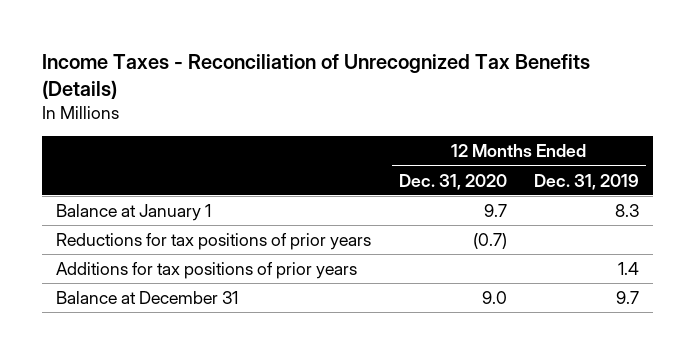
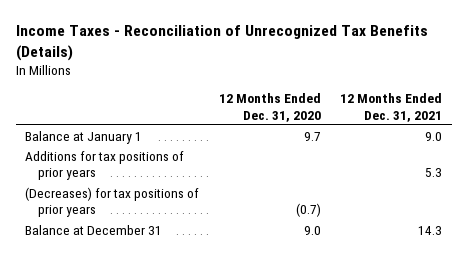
[534,173,640,190] Dec. 31, 2019 -> none
none -> [340,93,443,122] 12 Months Ended Dec. 31, 2021
[55,232,371,250] Reductions for tax positions of prior years -> none
none -> [25,186,200,218] (Decreases) for tax positions of prior years

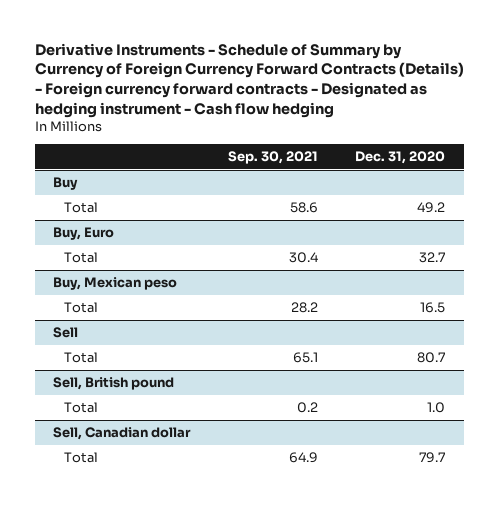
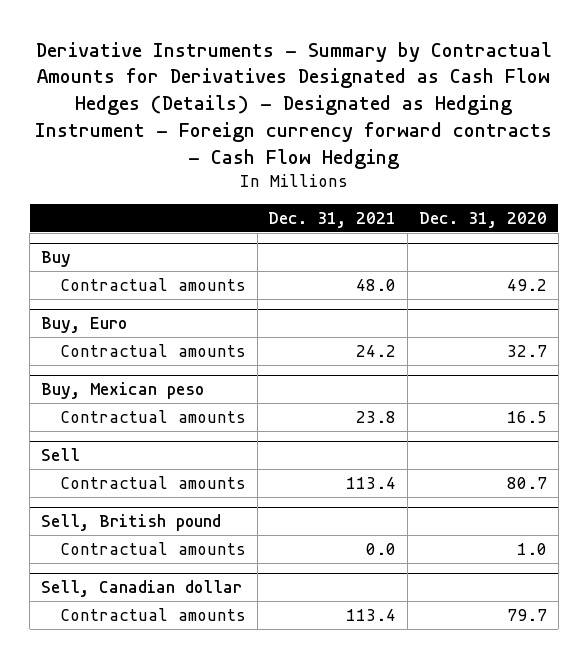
[34,42,464,119] Derivative Instruments - Schedule of Summary by Currency of Foreign Currency Forward Contracts (Details) - Foreign currency forward contracts - Designated as hedging instrument - Cash flow hedging -> [34,41,552,169] Derivative Instruments - Summary by Contractual Amounts for Derivatives Designated as Cash Flow Hedges (Details) - Designated as Hedging Instrument - Foreign currency forward contracts - Cash Flow Hedging
[227,151,318,165] Sep. 30, 2021 -> none
none -> [268,212,397,229] Dec. 31, 2021
[63,201,98,213] Total -> [59,277,246,291] Contractual amounts
[63,251,98,263] Total -> [59,343,246,357] Contractual amounts
[63,301,98,313] Total -> [59,409,246,423] Contractual amounts
[63,351,98,363] Total -> [59,475,246,489] Contractual amounts
[63,401,98,413] Total -> [59,541,246,555] Contractual amounts
[63,451,98,463] Total -> [59,607,246,621] Contractual amounts

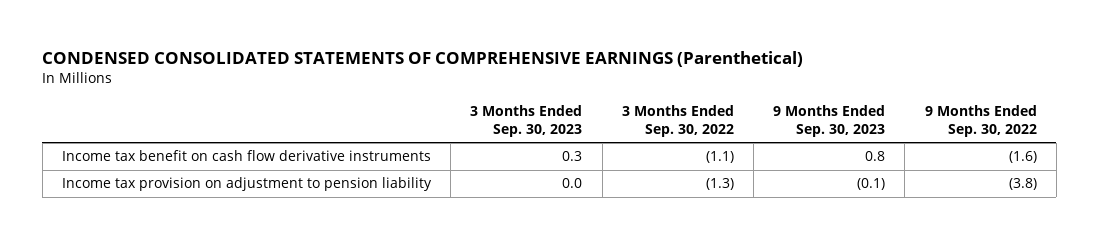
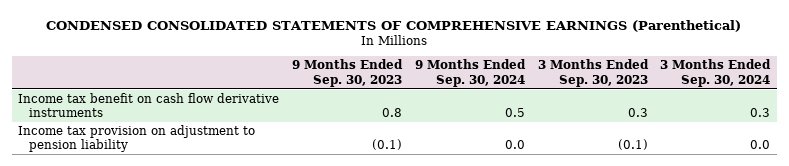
[621,104,734,138] 3 Months Ended Sep. 30, 2022 -> none
[924,104,1037,138] 9 Months Ended Sep. 30, 2022 -> none
none -> [414,59,526,87] 9 Months Ended Sep. 30, 2024
none -> [660,59,772,87] 3 Months Ended Sep. 30, 2024
[562,178,583,189] 0.0 -> [617,139,648,151] (0.1)

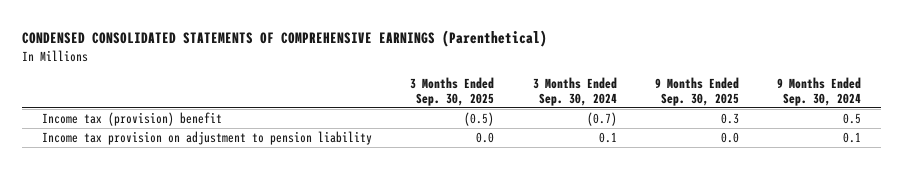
[292,59,404,87] 9 Months Ended Sep. 30, 2023 -> none
[537,59,649,87] 3 Months Ended Sep. 30, 2023 -> none
none -> [410,76,495,106] 3 Months Ended Sep. 30, 2025
none -> [654,76,739,106] 9 Months Ended Sep. 30, 2025
[18,93,280,118] Income tax benefit on cash flow derivative instruments -> [41,111,222,126] Income tax (provision) benefit
[750,108,771,118] 0.3 -> [586,111,617,126] (0.7)
[504,140,525,150] 0.0 -> [843,131,862,143] 0.1
[750,140,771,150] 0.0 -> [598,131,617,143] 0.1

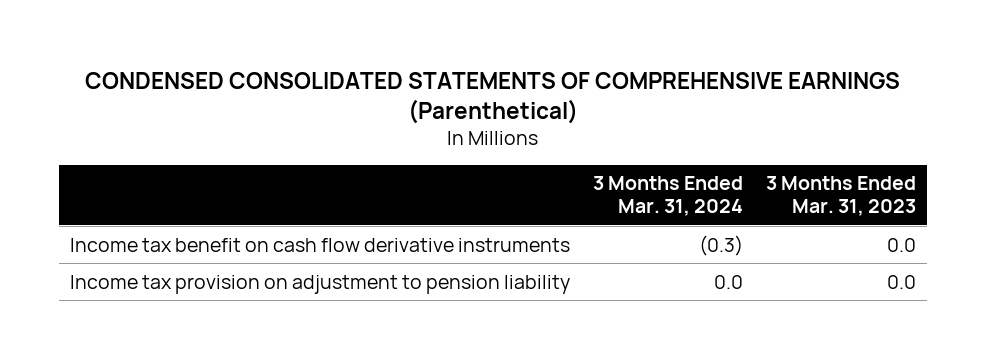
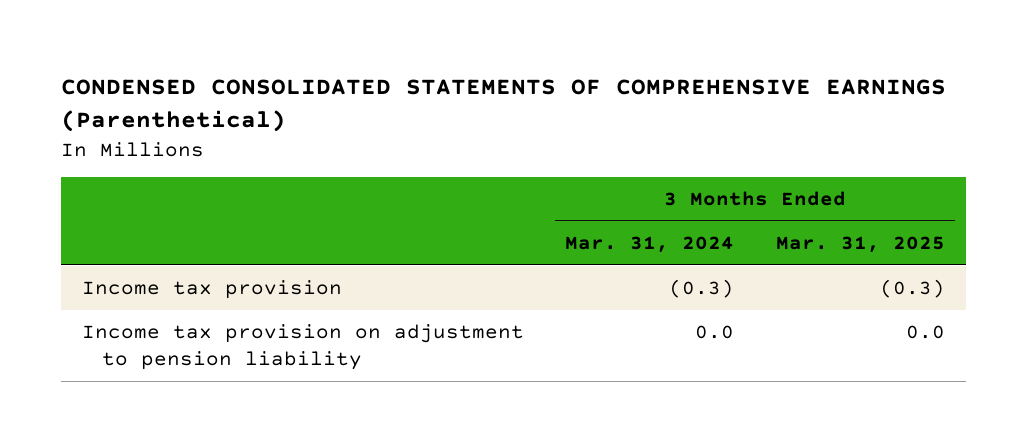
[765,176,916,217] 3 Months Ended Mar. 31, 2023 -> none
none -> [775,236,945,254] Mar. 31, 2025
[70,237,571,252] Income tax benefit on cash flow derivative instruments -> [81,280,342,300] Income tax provision

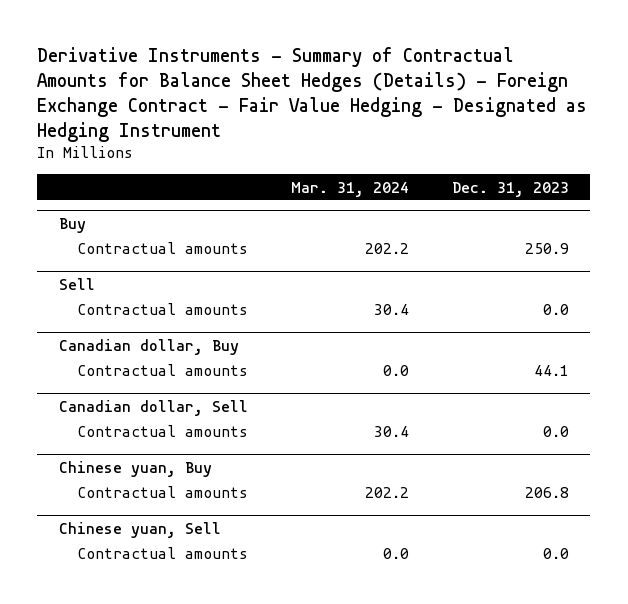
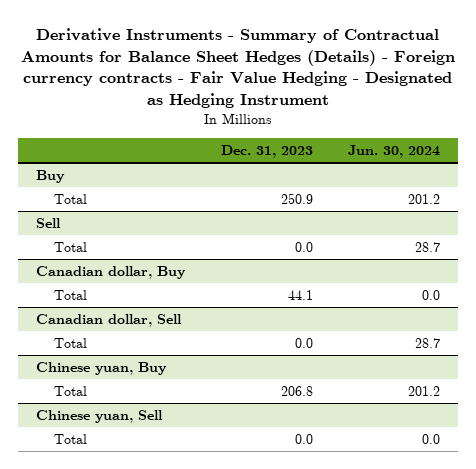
[37,47,588,142] Derivative Instruments - Summary of Contractual Amounts for Balance Sheet Hedges (Details) - Foreign Exchange Contract - Fair Value Hedging - Designated as Hedging Instrument -> [21,27,456,109] Derivative Instruments - Summary of Contractual Amounts for Balance Sheet Hedges (Details) - Foreign currency contracts - Fair Value Hedging - Designated as Hedging Instrument
[291,181,410,197] Mar. 31, 2024 -> none
none -> [348,145,441,159] Jun. 30, 2024
[77,242,249,255] Contractual amounts -> [54,194,88,205] Total
[77,303,249,316] Contractual amounts -> [54,242,88,253] Total
[77,364,249,377] Contractual amounts -> [54,290,88,301] Total
[77,425,249,438] Contractual amounts -> [54,338,88,349] Total
[77,486,249,499] Contractual amounts -> [54,386,88,397] Total
[77,547,249,560] Contractual amounts -> [54,434,88,445] Total

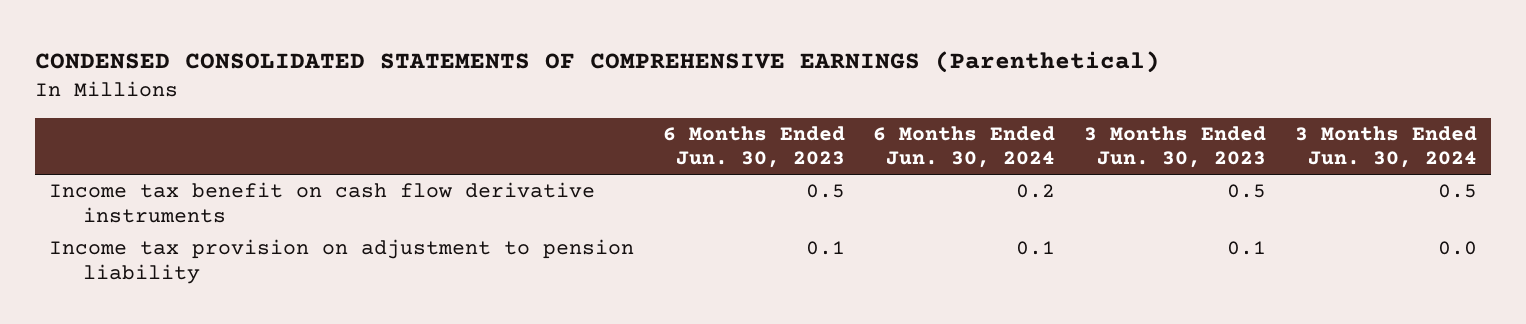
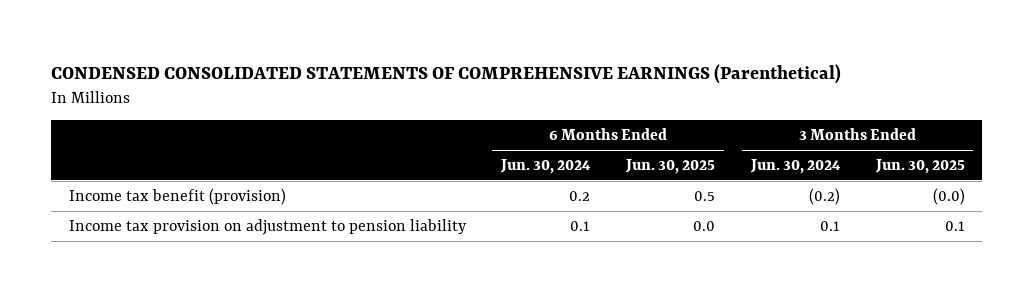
[662,125,845,169] 6 Months Ended Jun. 30, 2023 -> none
[1083,125,1266,169] 3 Months Ended Jun. 30, 2023 -> none
none -> [625,158,716,174] Jun. 30, 2025
none -> [874,158,965,174] Jun. 30, 2025
[48,182,595,223] Income tax benefit on cash flow derivative instruments -> [68,187,286,205] Income tax benefit (provision)
[1437,184,1477,199] 0.5 -> [808,187,840,205] (0.2)
[1437,241,1477,256] 0.0 -> [819,220,840,231] 0.1

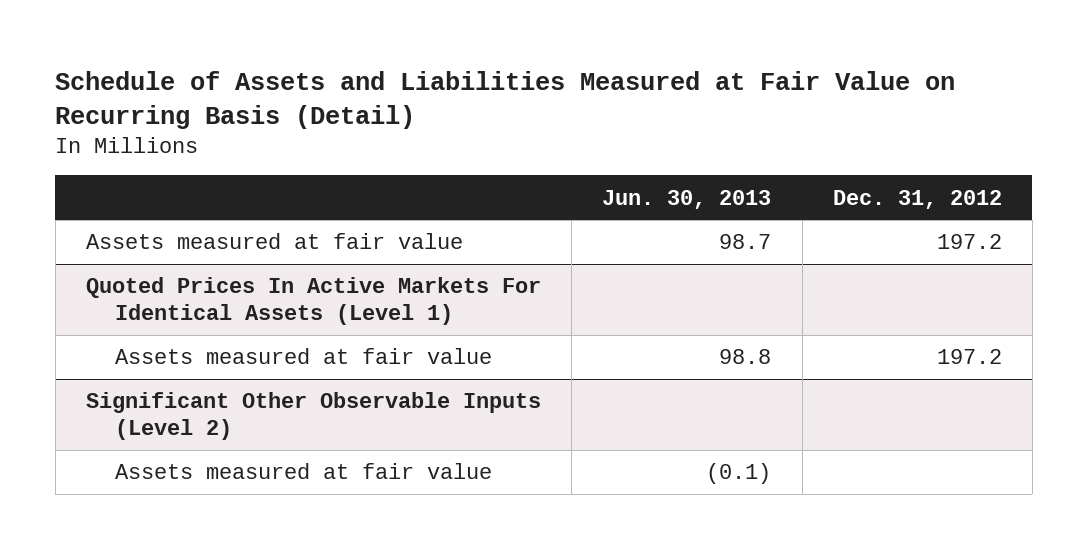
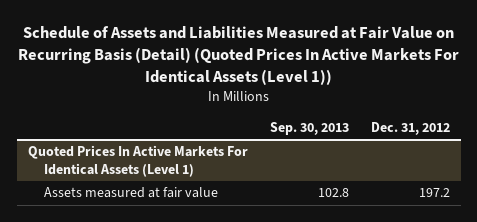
[55,70,956,129] Schedule of Assets and Liabilities Measured at Fair Value on Recurring Basis (Detail) -> [17,26,459,86] Schedule of Assets and Liabilities Measured at Fair Value on Recurring Basis (Detail) (Quoted Prices In Active Markets For Identical Assets (Level 1))
[602,189,772,209] Jun. 30, 2013 -> none
none -> [269,122,349,136] Sep. 30, 2013
[86,233,464,250] Assets measured at fair value -> none
[86,392,542,440] Significant Other Observable Inputs (Level 2) -> none
[114,463,492,480] Assets measured at fair value -> none

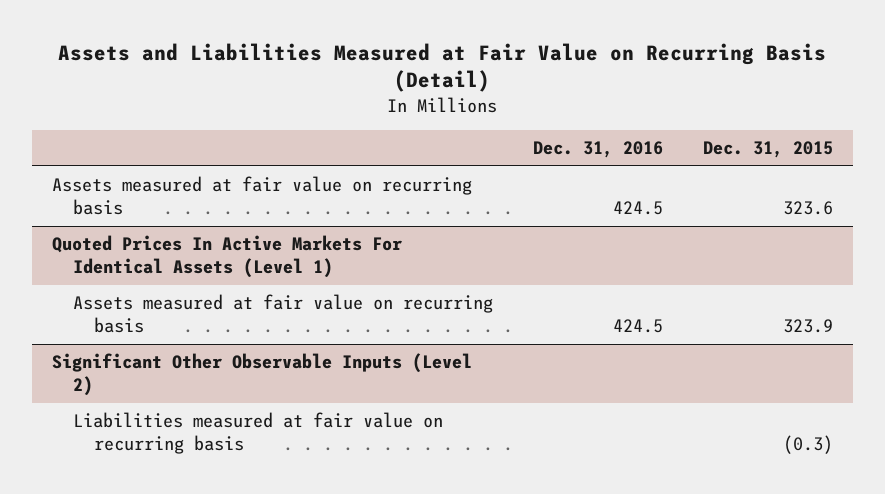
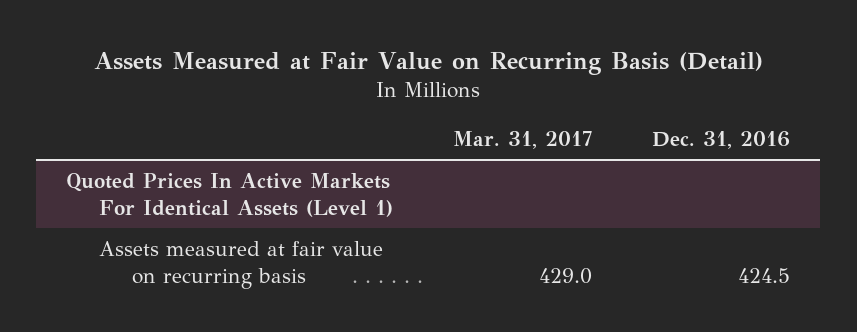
[58,42,827,93] Assets and Liabilities Measured at Fair Value on Recurring Basis (Detail) -> [94,51,764,75] Assets Measured at Fair Value on Recurring Basis (Detail)
[702,140,833,158] Dec. 31, 2015 -> none
none -> [453,130,593,149] Mar. 31, 2017
[51,176,472,216] Assets measured at fair value on recurring basis -> none
[51,353,472,397] Significant Other Observable Inputs (Level 2) -> none
[72,412,443,455] Liabilities measured at fair value on recurring basis -> none

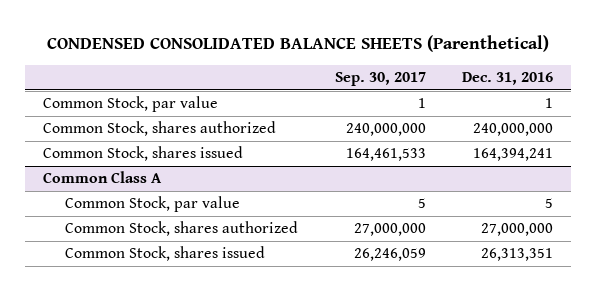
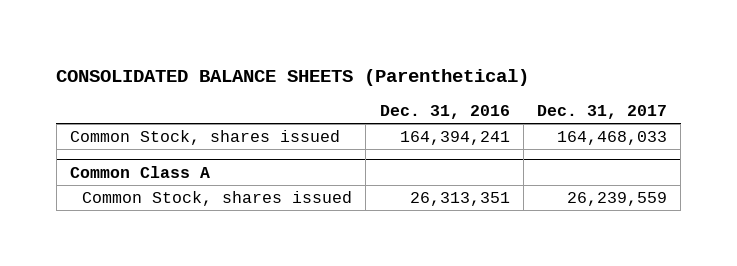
[47,35,550,53] CONDENSED CONSOLIDATED BALANCE SHEETS (Parenthetical) -> [56,68,530,86] CONSOLIDATED BALANCE SHEETS (Parenthetical)
[334,72,426,87] Sep. 30, 2017 -> none
none -> [537,104,668,119] Dec. 31, 2017
[42,96,218,113] Common Stock, par value -> none
[42,121,276,137] Common Stock, shares authorized -> none
[65,196,241,213] Common Stock, par value -> none
[65,221,299,237] Common Stock, shares authorized -> none

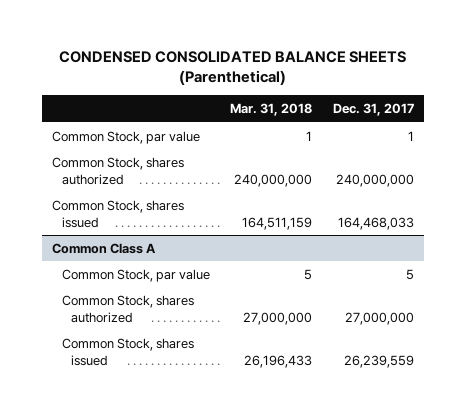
[56,68,530,86] CONSOLIDATED BALANCE SHEETS (Parenthetical) -> [58,51,406,86] CONDENSED CONSOLIDATED BALANCE SHEETS (Parenthetical)
[379,104,510,119] Dec. 31, 2016 -> none
none -> [230,103,313,117] Mar. 31, 2018
none -> [52,130,201,144] Common Stock, par value
none -> [52,156,185,185] Common Stock, shares authorized
none -> [61,268,210,282] Common Stock, par value
none -> [61,294,194,323] Common Stock, shares authorized

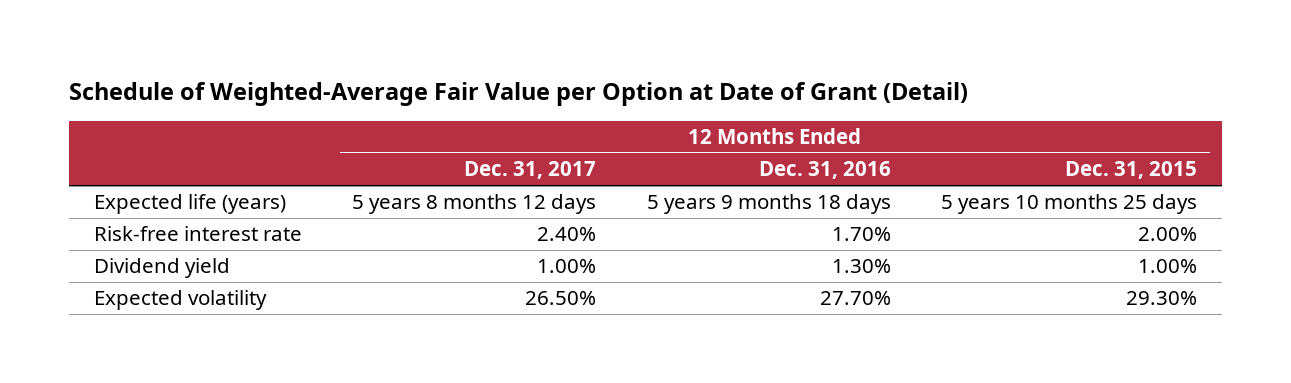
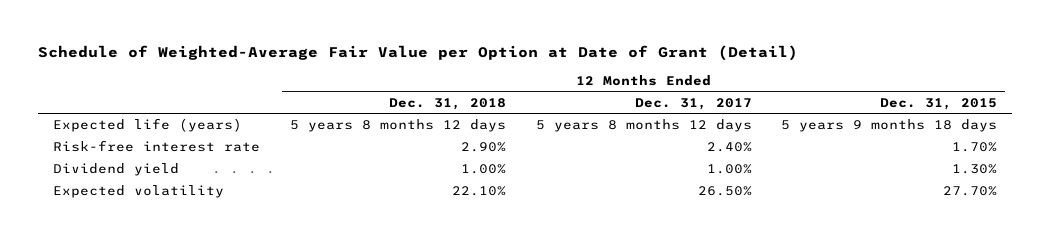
[758,161,891,180] Dec. 31, 2016 -> none
none -> [388,97,506,110] Dec. 31, 2018
[941,194,1198,215] 5 years 10 months 25 days -> [781,119,998,133] 5 years 9 months 18 days
[1138,227,1198,242] 2.00% -> [952,142,998,153] 1.70%
[1138,259,1198,274] 1.00% -> [952,164,998,175] 1.30%
[1126,291,1198,306] 29.30% -> [943,186,998,197] 27.70%

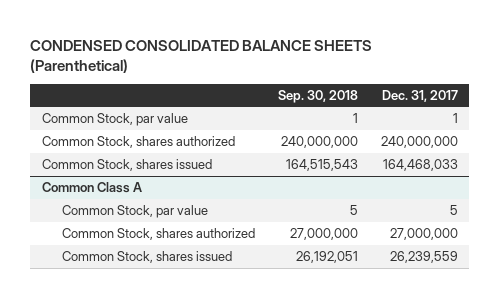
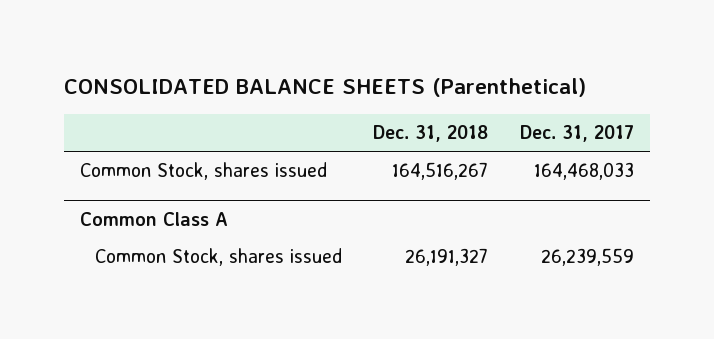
[30,39,373,73] CONDENSED CONSOLIDATED BALANCE SHEETS (Parenthetical) -> [64,78,587,98] CONSOLIDATED BALANCE SHEETS (Parenthetical)
[277,89,358,103] Sep. 30, 2018 -> none
none -> [373,125,489,143] Dec. 31, 2018
[41,113,188,127] Common Stock, par value -> none
[41,136,235,149] Common Stock, shares authorized -> none
[61,205,208,219] Common Stock, par value -> none
[61,228,255,241] Common Stock, shares authorized -> none

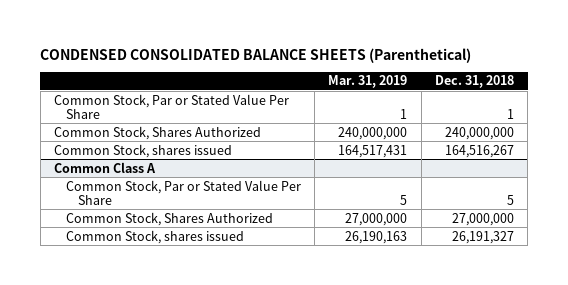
[64,78,587,98] CONSOLIDATED BALANCE SHEETS (Parenthetical) -> [40,47,472,63] CONDENSED CONSOLIDATED BALANCE SHEETS (Parenthetical)
[519,125,634,143] Dec. 31, 2017 -> none
none -> [328,75,408,89] Mar. 31, 2019
none -> [54,93,290,119] Common Stock, Par or Stated Value Per Share
none -> [54,125,262,140] Common Stock, Shares Authorized
none -> [65,179,301,205] Common Stock, Par or Stated Value Per Share
none -> [65,211,273,226] Common Stock, Shares Authorized

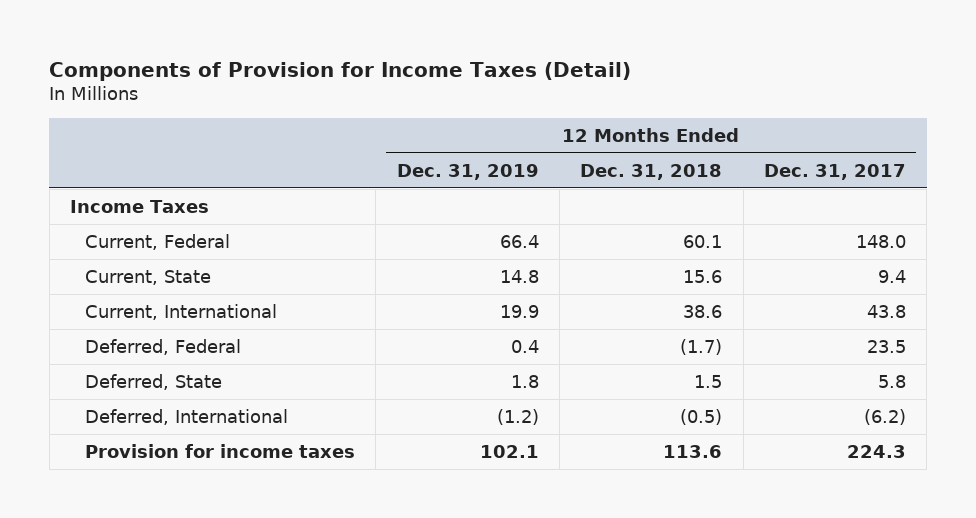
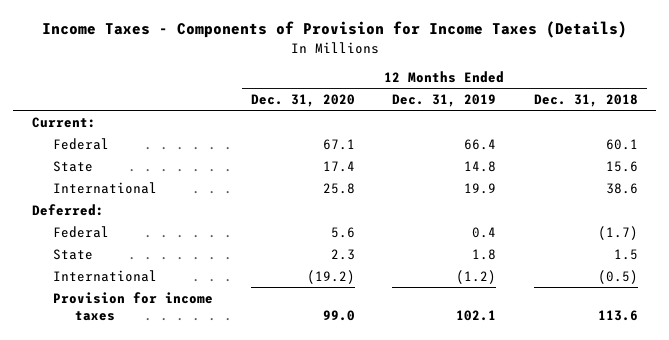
[49,61,632,81] Components of Provision for Income Taxes (Detail) -> [41,21,627,39] Income Taxes - Components of Provision for Income Taxes (Details)
[763,163,906,180] Dec. 31, 2017 -> none
none -> [250,93,355,107] Dec. 31, 2020
[70,199,210,213] Income Taxes -> none
none -> [31,116,96,128] Current:
[84,233,230,250] Current, Federal -> [53,137,110,150] Federal
[84,269,211,285] Current, State -> [53,160,94,172] State
[84,303,277,320] Current, International -> [53,181,158,194] International
none -> [31,203,104,216] Deferred:
[84,338,241,355] Deferred, Federal -> [53,225,110,238] Federal
[84,373,222,390] Deferred, State -> [53,248,94,260] State
[84,408,288,425] Deferred, International -> [53,269,158,282] International

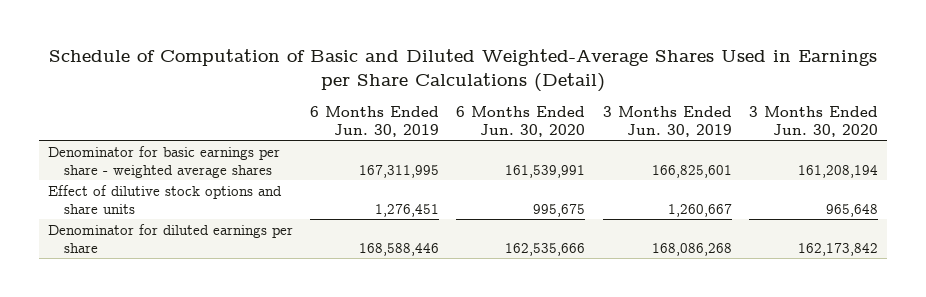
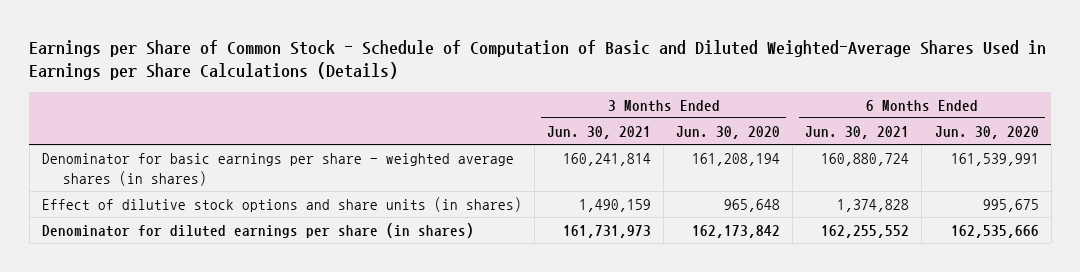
[48,49,877,92] Schedule of Computation of Basic and Diluted Weighted-Average Shares Used in Earnings per Share Calculations (Detail) -> [29,39,1047,81] Earnings per Share of Common Stock - Schedule of Computation of Basic and Diluted Weighted-Average Shares Used in Earnings per Share Calculations (Details)
[310,105,440,137] 6 Months Ended Jun. 30, 2019 -> none
[602,105,732,137] 3 Months Ended Jun. 30, 2019 -> none
none -> [547,125,652,139] Jun. 30, 2021
none -> [805,125,910,139] Jun. 30, 2021
[47,146,280,178] Denominator for basic earnings per share - weighted average shares -> [41,152,514,186] Denominator for basic earnings per share - weighted average shares (in shares)
[47,185,282,214] Effect of dilutive stock options and share units -> [41,196,522,212] Effect of dilutive stock options and share units (in shares)
[47,224,293,253] Denominator for diluted earnings per share -> [41,222,474,238] Denominator for diluted earnings per share (in shares)

